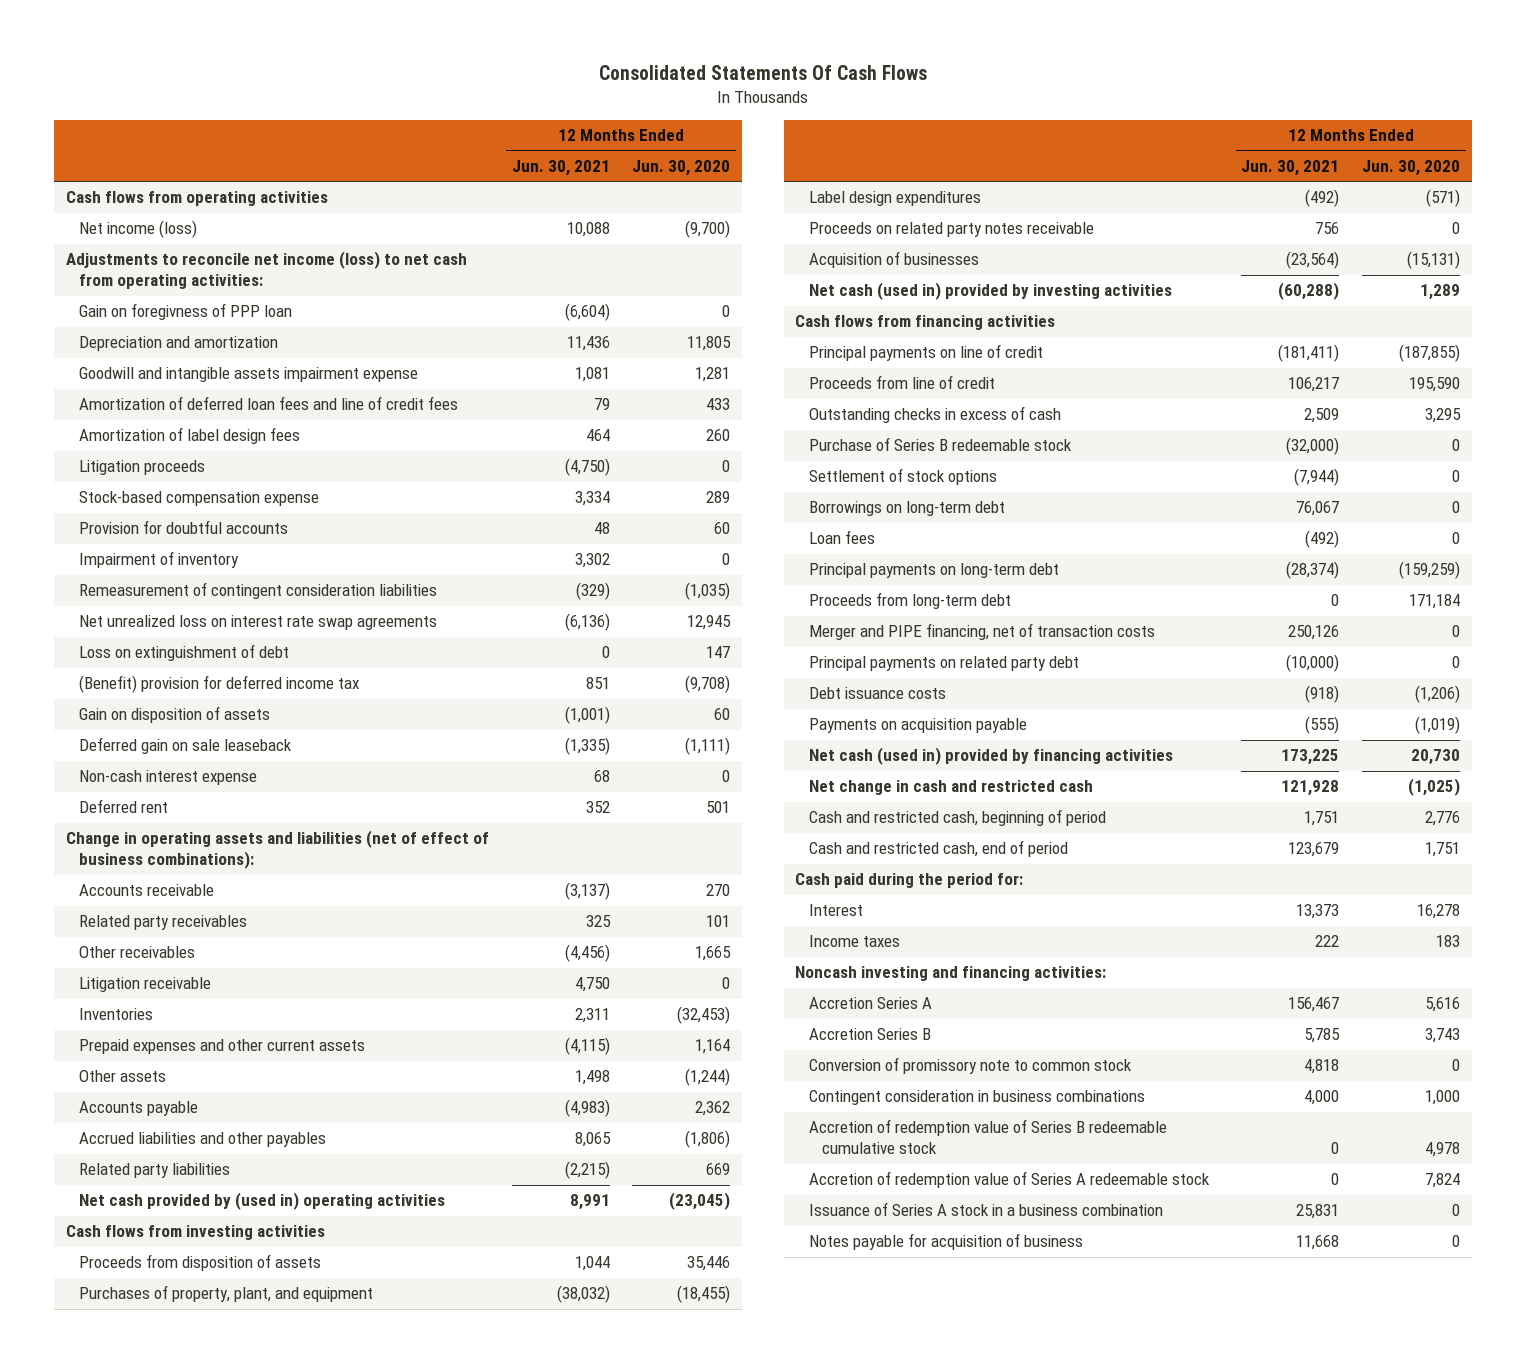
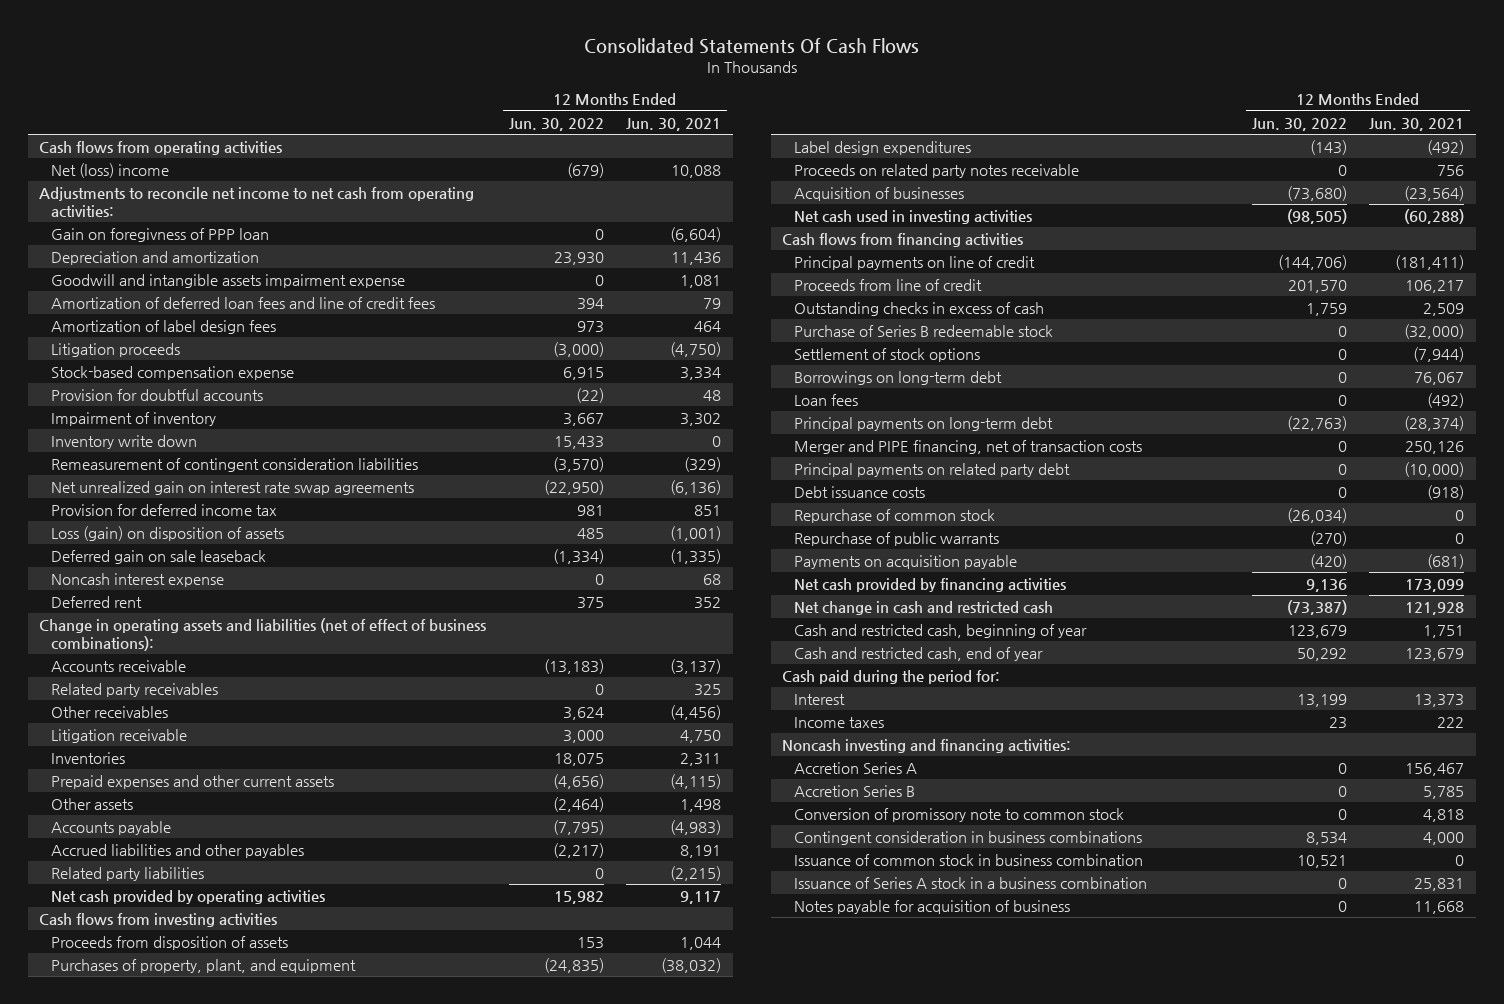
[632,159,731,176] Jun. 30, 2020 -> none
none -> [508,117,604,131] Jun. 30, 2022
[78,220,197,239] Net income (loss) -> [50,163,169,179] Net (loss) income
[65,251,467,290] Adjustments to reconcile net income (loss) to net cash from operating activities: -> [39,187,475,218] Adjustments to reconcile net income to net cash from operating activities:
none -> [50,435,197,450] Inventory write down
[78,644,289,662] Loss on extinguishment of debt -> none
[78,615,437,631] Net unrealized loss on interest rate swap agreements -> [50,481,414,496] Net unrealized gain on interest rate swap agreements
[78,675,359,694] (Benefit) provision for deferred income tax -> [50,504,277,517] Provision for deferred income tax
[78,706,270,724] Gain on disposition of assets -> [50,526,284,542] Loss (gain) on disposition of assets
[78,770,257,786] Non-cash interest expense -> [50,573,224,588] Noncash interest expense
[574,1132,611,1148] 8,065 -> [680,845,722,859] 8,191
[78,1192,445,1211] Net cash provided by (used in) operating activities -> [50,890,325,905] Net cash provided by operating activities
[569,1194,610,1211] 8,991 -> [680,891,722,905] 9,117
[808,282,1172,301] Net cash (used in) provided by investing activities -> [793,210,1032,225] Net cash used in investing activities
[808,592,1011,610] Proceeds from long-term debt -> none
none -> [793,509,995,524] Repurchase of common stock
none -> [793,532,999,547] Repurchase of public warrants
[1305,716,1340,735] (555) -> [1427,554,1465,570] (681)
[808,747,1173,766] Net cash (used in) provided by financing activities -> [793,578,1066,593] Net cash provided by financing activities
[1281,749,1340,766] 173,225 -> [1405,579,1465,593] 173,099
[808,809,1106,827] Cash and restricted cash, beginning of period -> [793,624,1087,639] Cash and restricted cash, beginning of year
[808,840,1068,858] Cash and restricted cash, end of period -> [793,647,1043,662] Cash and restricted cash, end of year
[808,1119,1167,1155] Accretion of redemption value of Series B redeemable cumulative stock -> none
[808,1171,1210,1189] Accretion of redemption value of Series A redeemable stock -> none
none -> [793,854,1143,867] Issuance of common stock in business combination

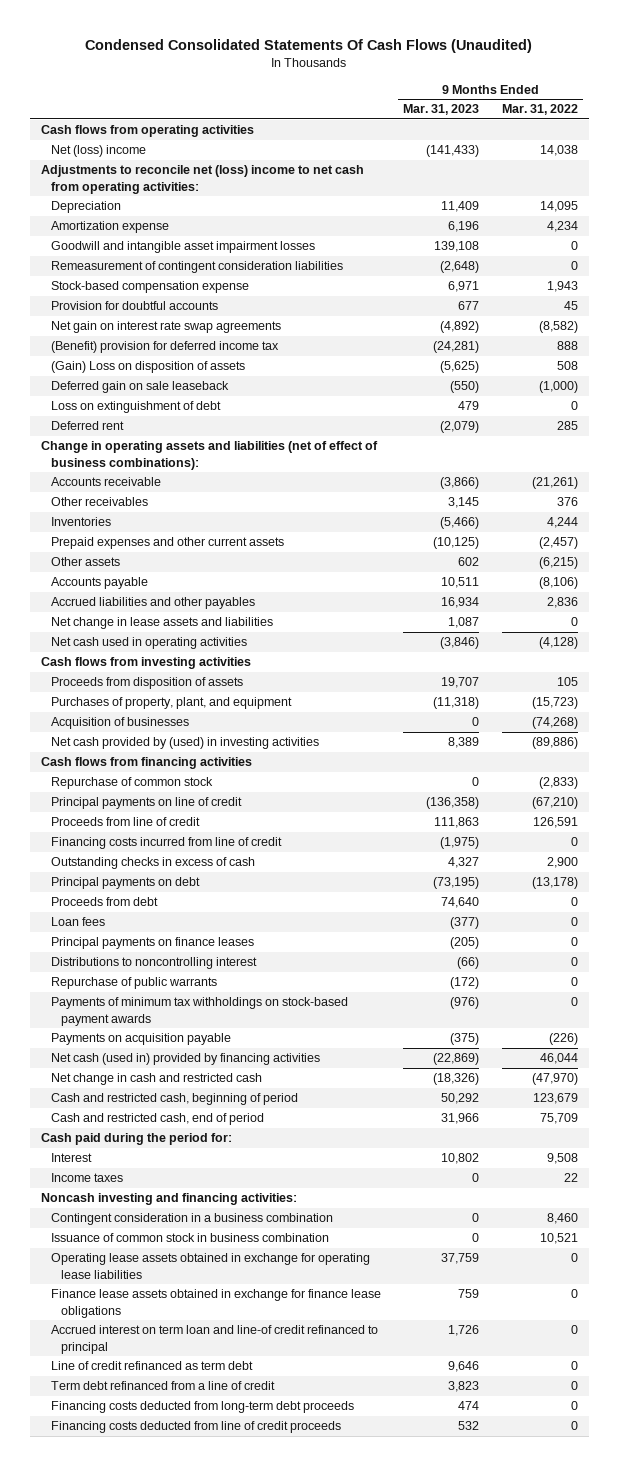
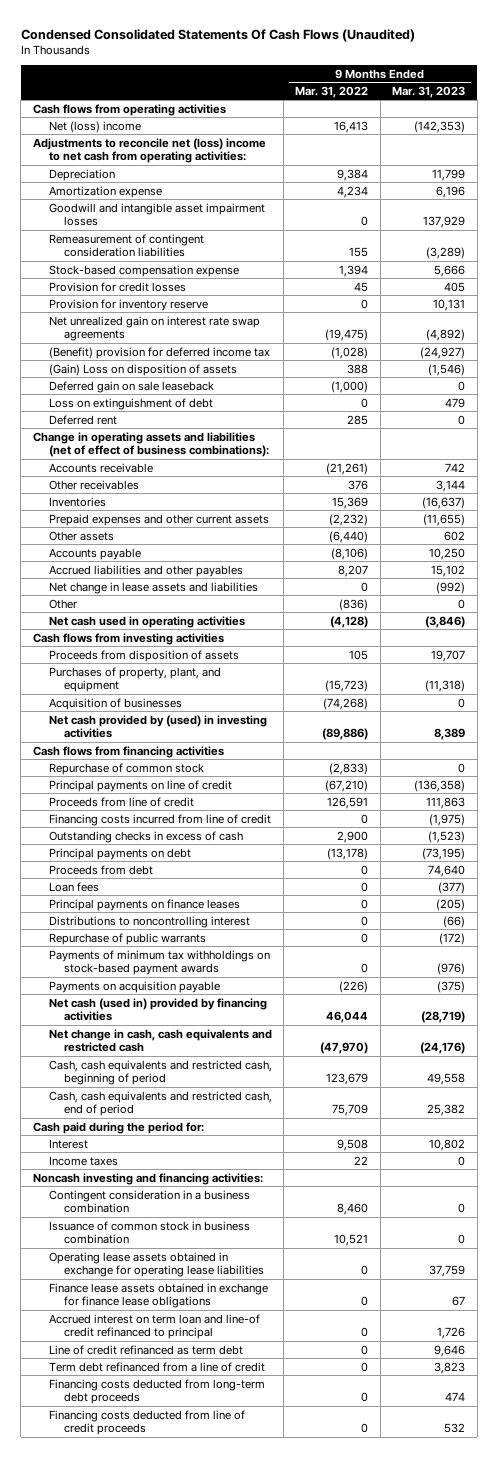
[426,145,480,158] (141,433) -> [414,120,466,133] (142,353)
[539,145,578,157] 14,038 -> [334,120,369,133] 16,413
[441,201,480,213] 11,409 -> [432,168,466,181] 11,799
[539,201,578,213] 14,095 -> [337,168,369,181] 9,384
[50,301,218,311] Provision for doubtful accounts -> none
[434,241,480,253] 139,108 -> [423,216,466,229] 137,929
[440,261,480,274] (2,648) -> [426,247,466,260] (3,289)
[570,261,578,271] 0 -> [349,247,369,258] 155
[448,281,480,293] 6,971 -> [434,264,466,277] 5,666
[546,281,578,293] 1,943 -> [339,264,369,277] 1,394
none -> [48,281,186,292] Provision for credit losses
none -> [48,298,208,311] Provision for inventory reserve
[50,321,281,334] Net gain on interest rate swap agreements -> [48,315,260,342] Net unrealized gain on interest rate swap agreements
[538,321,578,334] (8,582) -> [325,329,369,342] (19,475)
[433,341,480,354] (24,281) -> [420,346,466,359] (24,927)
[556,341,578,351] 888 -> [331,346,369,359] (1,028)
[440,361,480,374] (5,625) -> [428,363,466,376] (1,546)
[556,361,578,371] 508 -> [347,363,369,374] 388
[450,381,480,394] (550) -> [458,380,466,391] 0
[440,421,480,434] (2,079) -> [458,414,466,425] 0
[440,477,480,490] (3,866) -> [445,462,466,472] 742
[448,497,480,509] 3,145 -> [436,479,466,492] 3,144
[440,517,480,530] (5,466) -> [422,496,466,509] (16,637)
[546,517,578,529] 4,244 -> [332,496,369,509] 15,369
[433,537,480,550] (10,125) -> [423,513,466,526] (11,655)
[538,537,578,550] (2,457) -> [329,513,369,526] (2,232)
[538,557,578,570] (6,215) -> [329,530,369,543] (6,440)
[441,577,480,589] 10,511 -> [429,547,466,560] 10,250
[441,597,480,609] 16,934 -> [431,564,466,577] 15,102
[546,597,578,609] 2,836 -> [338,564,369,577] 8,207
[448,617,480,629] 1,087 -> [436,581,466,594] (992)
none -> [48,598,77,609] Other
[448,857,480,869] 4,327 -> [428,830,466,843] (1,523)
[433,1053,480,1066] (22,869) -> [421,1011,466,1024] (28,719)
[50,1073,262,1086] Net change in cash and restricted cash -> [48,1028,272,1053] Net change in cash, cash equivalents and restricted cash
[433,1073,480,1086] (18,326) -> [420,1042,466,1055] (24,176)
[50,1093,298,1106] Cash and restricted cash, beginning of period -> [48,1059,272,1086] Cash, cash equivalents and restricted cash, beginning of period
[441,1093,480,1105] 50,292 -> [427,1073,466,1086] 49,558
[50,1113,264,1126] Cash and restricted cash, end of period -> [48,1090,272,1117] Cash, cash equivalents and restricted cash, end of period
[441,1113,480,1125] 31,966 -> [427,1104,466,1117] 25,382
[458,1289,480,1299] 759 -> [452,1296,466,1307] 67

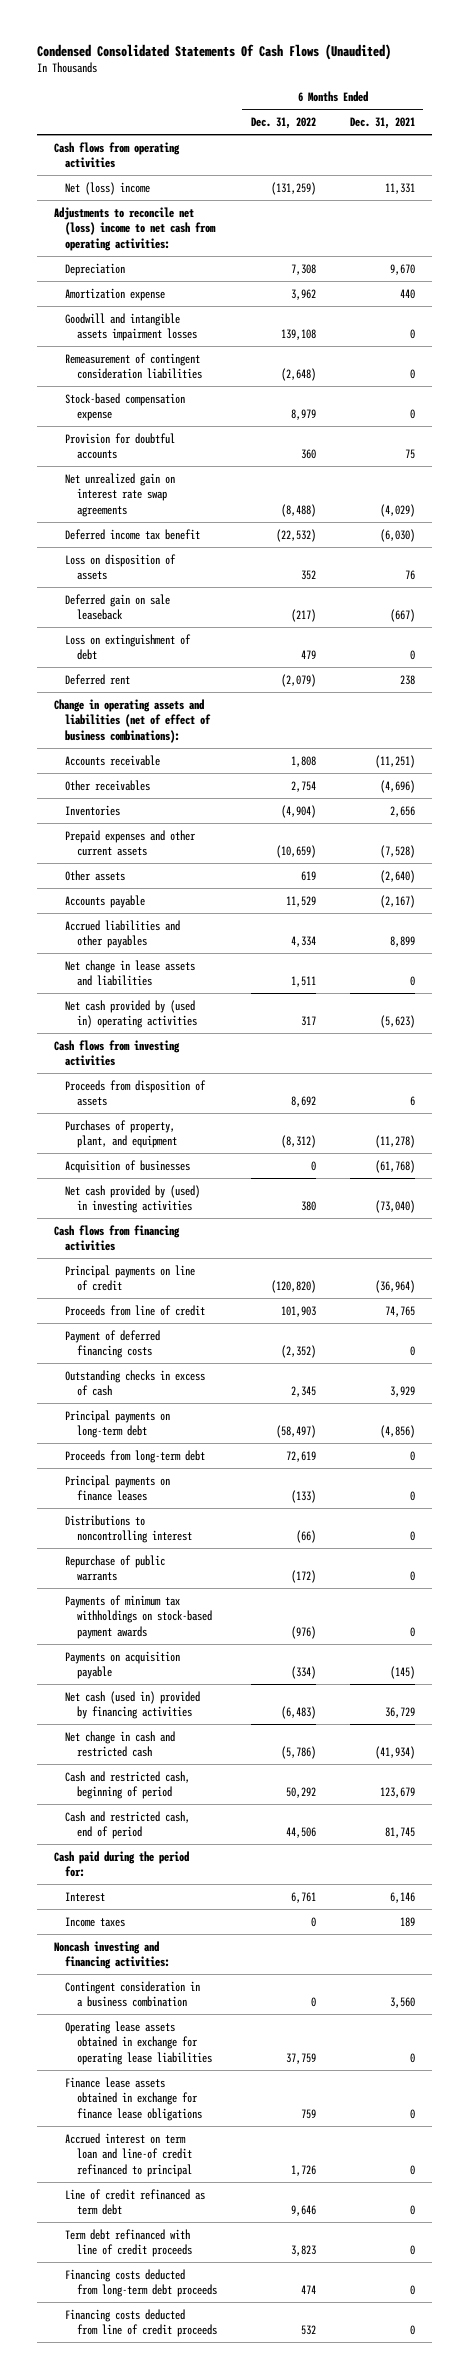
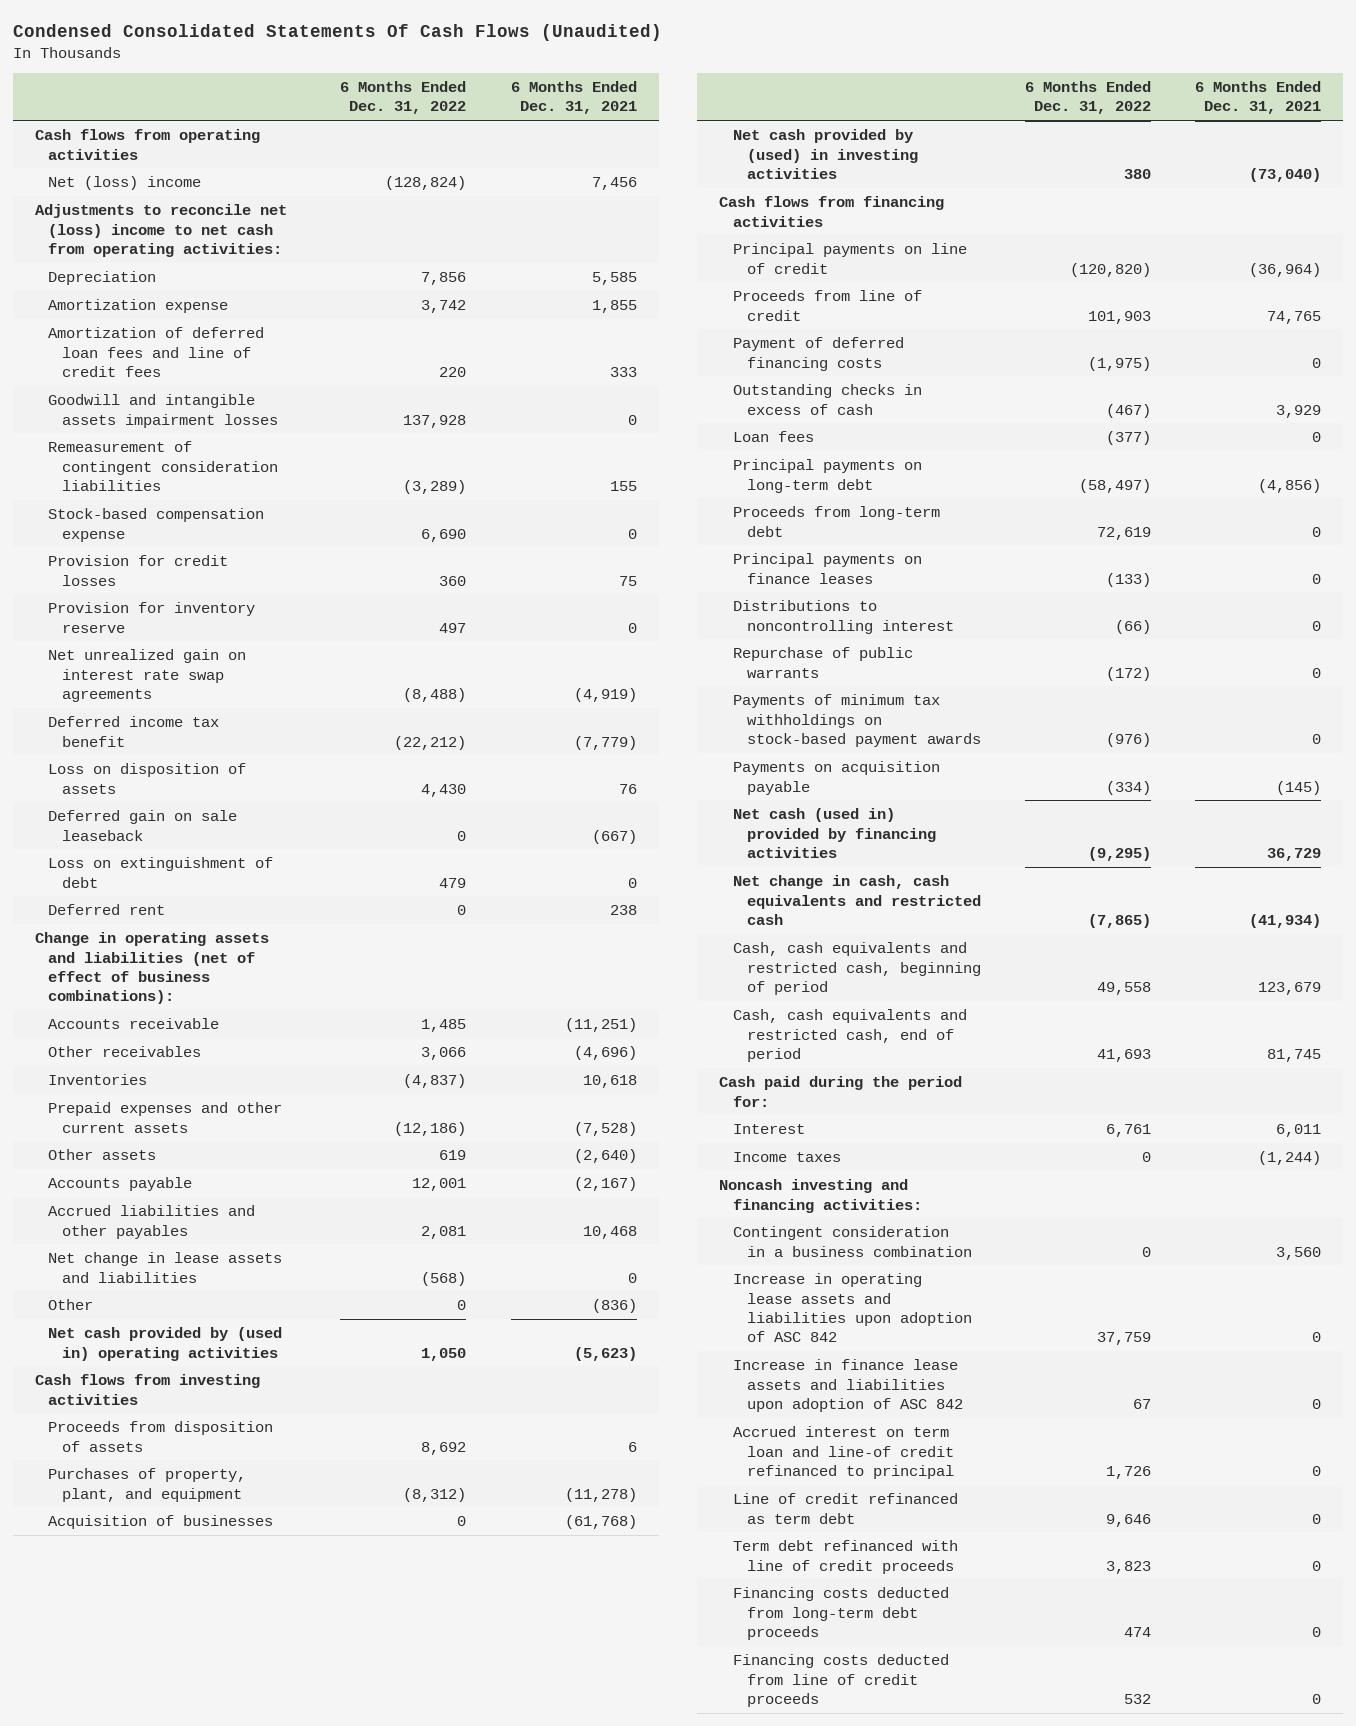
[270,181,316,195] (131,259) -> [385,176,467,191] (128,824)
[384,182,415,194] 11,331 -> [591,177,637,191] 7,456
[290,263,316,275] 7,308 -> [421,272,467,286] 7,856
[389,263,415,275] 9,670 -> [591,272,637,286] 5,585
[290,288,316,300] 3,962 -> [421,300,467,314] 3,742
[399,288,415,299] 440 -> [591,300,637,314] 1,855
none -> [48,327,265,377] Amortization of deferred loan fees and line of credit fees
[280,329,316,341] 139,108 -> [403,414,467,428] 137,928
[280,368,316,382] (2,648) -> [403,479,467,494] (3,289)
[409,369,415,380] 0 -> [609,480,637,491] 155
[290,409,316,421] 8,979 -> [421,528,467,542] 6,690
[65,432,176,460] Provision for doubtful accounts -> [48,555,229,586] Provision for credit losses
none -> [48,602,256,633] Provision for inventory reserve
[379,503,415,517] (4,029) -> [573,687,637,702] (4,919)
[275,528,316,542] (22,532) -> [394,735,467,750] (22,212)
[379,528,415,542] (6,030) -> [573,735,637,750] (7,779)
[300,570,316,581] 352 -> [421,783,467,797] 4,430
[290,609,316,623] (217) -> [457,830,467,841] 0
[280,673,316,687] (2,079) -> [457,905,467,916] 0
[290,755,316,767] 1,808 -> [421,1019,467,1033] 1,485
[290,780,316,792] 2,754 -> [421,1047,467,1061] 3,066
[280,804,316,818] (4,904) -> [403,1074,467,1089] (4,837)
[389,805,415,817] 2,656 -> [582,1075,637,1089] 10,618
[275,845,316,859] (10,659) -> [394,1121,467,1136] (12,186)
[285,895,316,907] 11,529 -> [412,1178,467,1192] 12,001
[290,936,316,948] 4,334 -> [421,1225,467,1239] 2,081
[389,936,415,948] 8,899 -> [582,1225,637,1239] 10,468
[290,976,316,988] 1,511 -> [421,1271,467,1286] (568)
none -> [48,1299,94,1311] Other
[300,1016,316,1027] 317 -> [421,1347,467,1361] 1,050
[280,1345,316,1359] (2,352) -> [1087,356,1151,371] (1,975)
[290,1386,316,1398] 2,345 -> [1105,403,1151,418] (467)
none -> [733,431,815,443] Loan fees
[280,1706,316,1720] (6,483) -> [1087,846,1151,861] (9,295)
[65,1730,176,1758] Net change in cash and restricted cash -> [733,875,981,925] Net change in cash, cash equivalents and restricted cash
[280,1746,316,1760] (5,786) -> [1087,913,1151,928] (7,865)
[65,1770,191,1800] Cash and restricted cash, beginning of period -> [733,942,981,995] Cash, cash equivalents and restricted cash, beginning of period
[285,1787,316,1799] 50,292 -> [1096,981,1151,995] 49,558
[65,1810,191,1840] Cash and restricted cash, end of period -> [733,1009,968,1062] Cash, cash equivalents and restricted cash, end of period
[285,1827,316,1839] 44,506 -> [1096,1048,1151,1062] 41,693
[389,1891,415,1903] 6,146 -> [1276,1124,1322,1138] 6,011
[399,1916,415,1927] 189 -> [1258,1151,1322,1166] (1,244)
[65,2076,203,2121] Finance lease assets obtained in exchange for finance lease obligations -> none
[65,2020,213,2065] Operating lease assets obtained in exchange for operating lease liabilities -> [733,1273,972,1343] Increase in operating lease assets and liabilities upon adoption of ASC 842
none -> [733,1359,963,1412] Increase in finance lease assets and liabilities upon adoption of ASC 842

